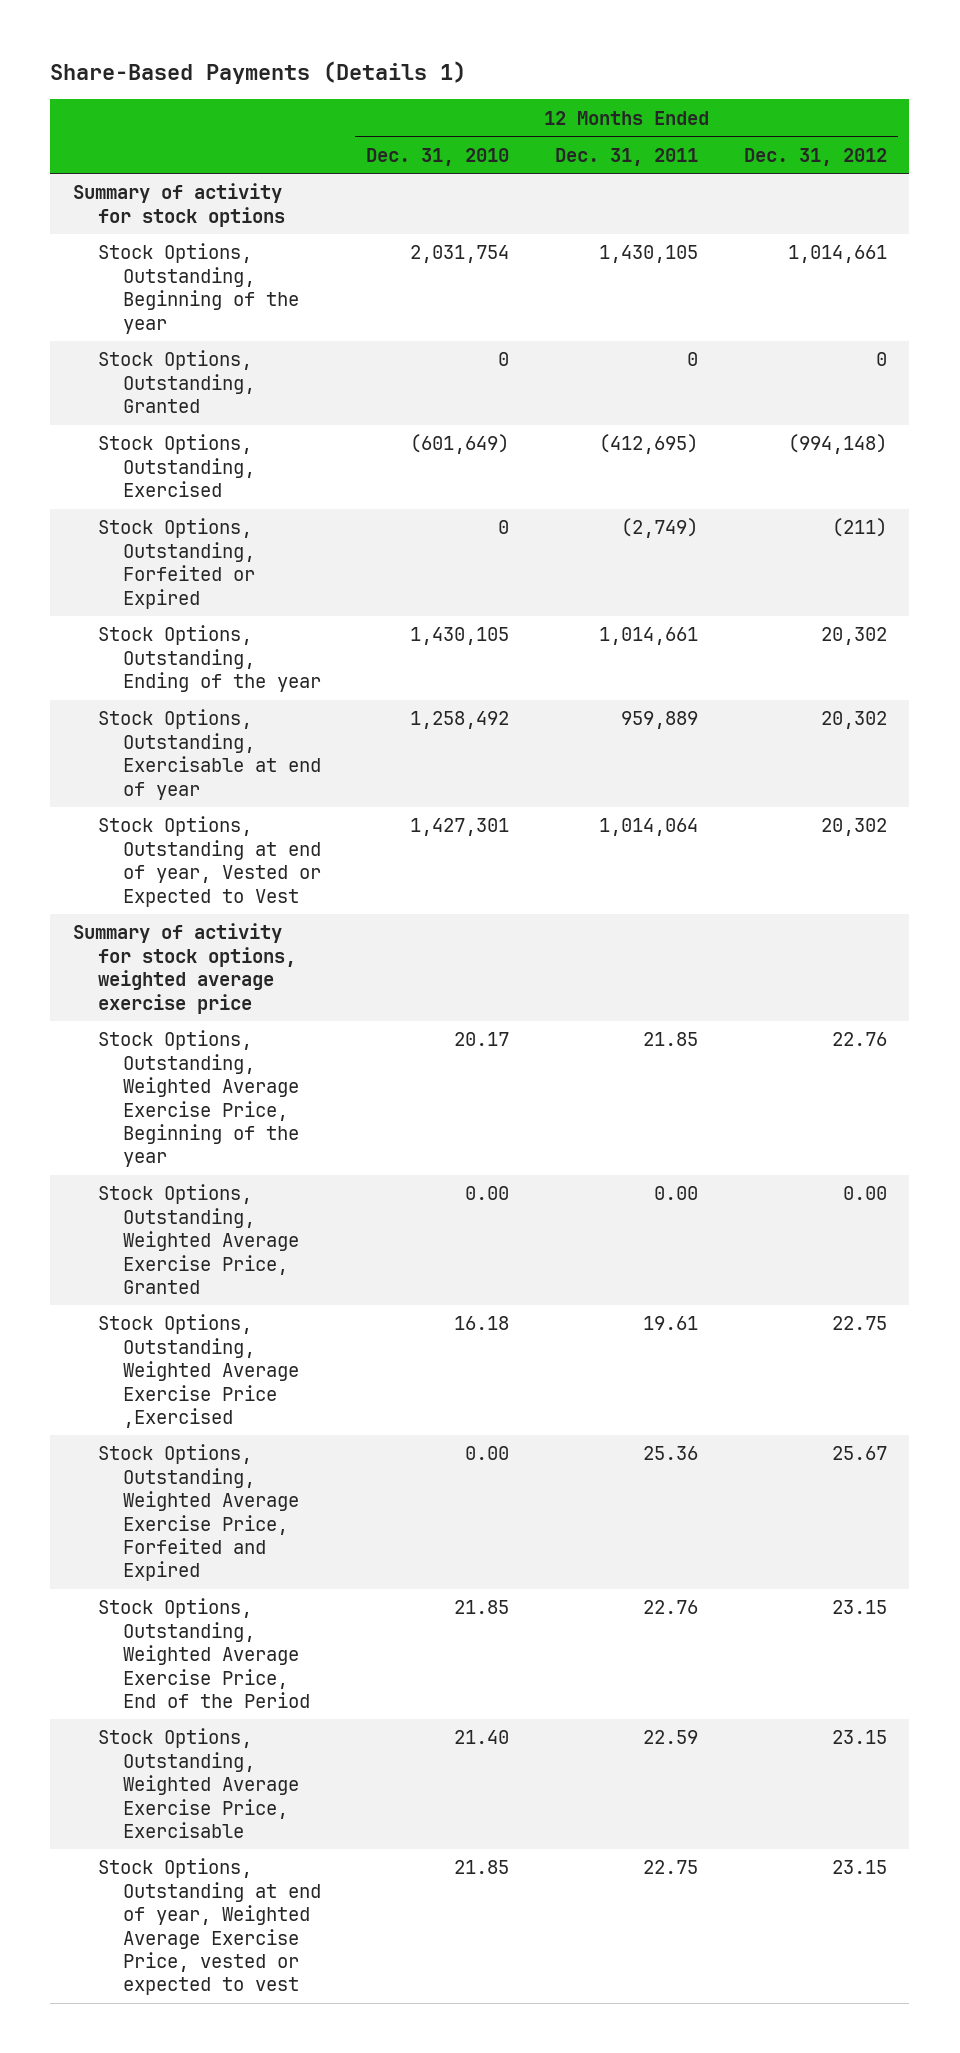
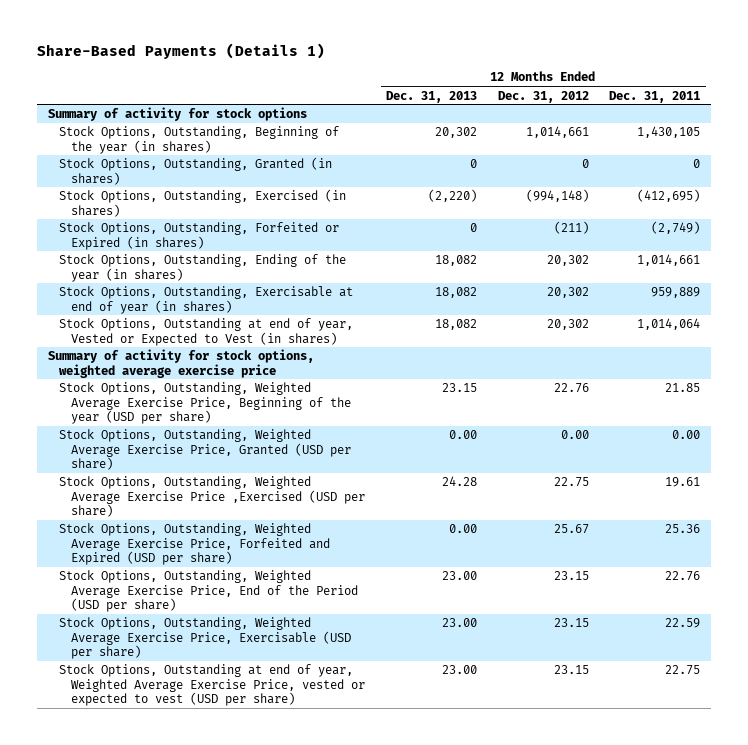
[366,147,510,166] Dec. 31, 2010 -> none
none -> [385,90,477,103] Dec. 31, 2013
[98,243,299,334] Stock Options, Outstanding, Beginning of the year -> [59,126,340,154] Stock Options, Outstanding, Beginning of the year (in shares)
[98,350,255,414] Stock Options, Outstanding, Granted -> [59,157,333,185] Stock Options, Outstanding, Granted (in shares)
[98,434,255,498] Stock Options, Outstanding, Exercised -> [59,189,347,217] Stock Options, Outstanding, Exercised (in shares)
[98,518,255,609] Stock Options, Outstanding, Forfeited or Expired -> [59,222,340,250] Stock Options, Outstanding, Forfeited or Expired (in shares)
[98,625,321,693] Stock Options, Outstanding, Ending of the year -> [59,254,347,282] Stock Options, Outstanding, Ending of the year (in shares)
[98,709,321,800] Stock Options, Outstanding, Exercisable at end of year -> [59,286,354,314] Stock Options, Outstanding, Exercisable at end of year (in shares)
[98,816,321,907] Stock Options, Outstanding at end of year, Vested or Expected to Vest -> [59,318,354,346] Stock Options, Outstanding at end of year, Vested or Expected to Vest (in shares)
[98,1030,299,1168] Stock Options, Outstanding, Weighted Average Exercise Price, Beginning of the year -> [59,382,352,425] Stock Options, Outstanding, Weighted Average Exercise Price, Beginning of the year (USD per share)
[98,1184,299,1294] Stock Options, Outstanding, Weighted Average Exercise Price, Granted -> [59,429,352,471] Stock Options, Outstanding, Weighted Average Exercise Price, Granted (USD per share)
[98,1314,299,1428] Stock Options, Outstanding, Weighted Average Exercise Price ,Exercised -> [59,476,366,518] Stock Options, Outstanding, Weighted Average Exercise Price ,Exercised (USD per share)
[98,1444,299,1582] Stock Options, Outstanding, Weighted Average Exercise Price, Forfeited and Expired -> [59,523,331,566] Stock Options, Outstanding, Weighted Average Exercise Price, Forfeited and Expired (USD per share)
[98,1598,310,1708] Stock Options, Outstanding, Weighted Average Exercise Price, End of the Period -> [59,570,359,613] Stock Options, Outstanding, Weighted Average Exercise Price, End of the Period (USD per share)
[98,1728,299,1838] Stock Options, Outstanding, Weighted Average Exercise Price, Exercisable -> [59,617,352,660] Stock Options, Outstanding, Weighted Average Exercise Price, Exercisable (USD per share)
[98,1858,321,1996] Stock Options, Outstanding at end of year, Weighted Average Exercise Price, vested or expected to vest -> [59,664,366,707] Stock Options, Outstanding at end of year, Weighted Average Exercise Price, vested or expected to vest (USD per share)

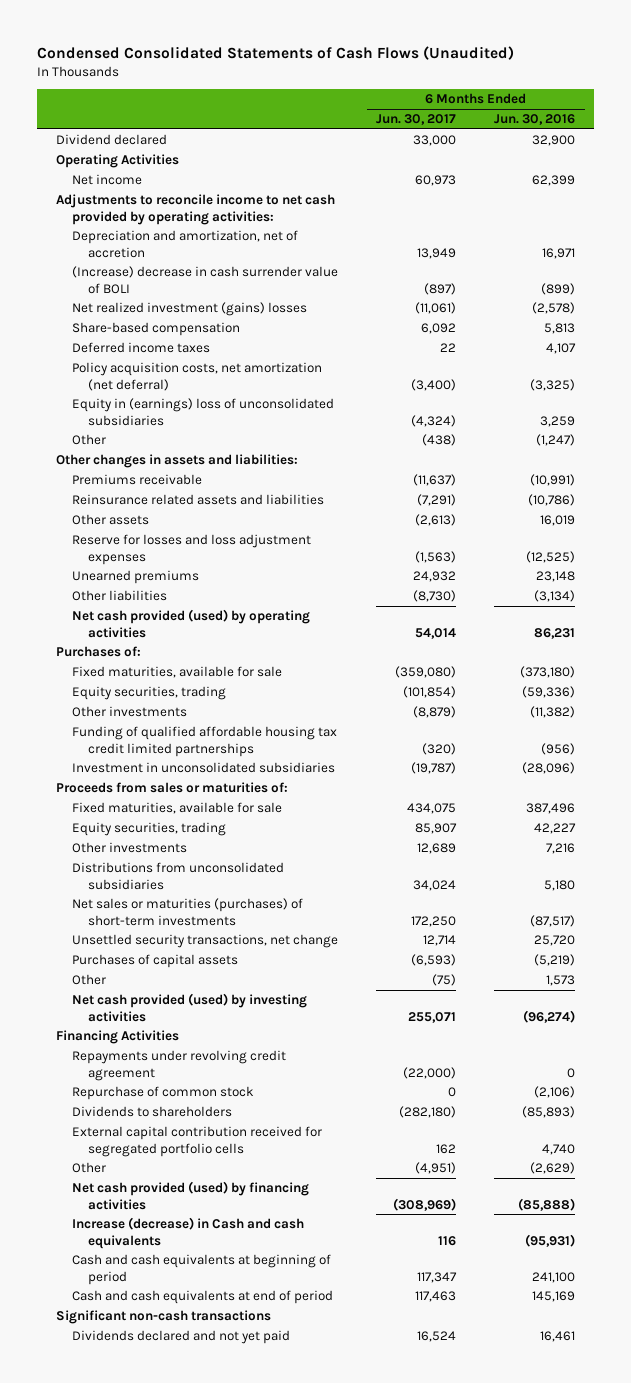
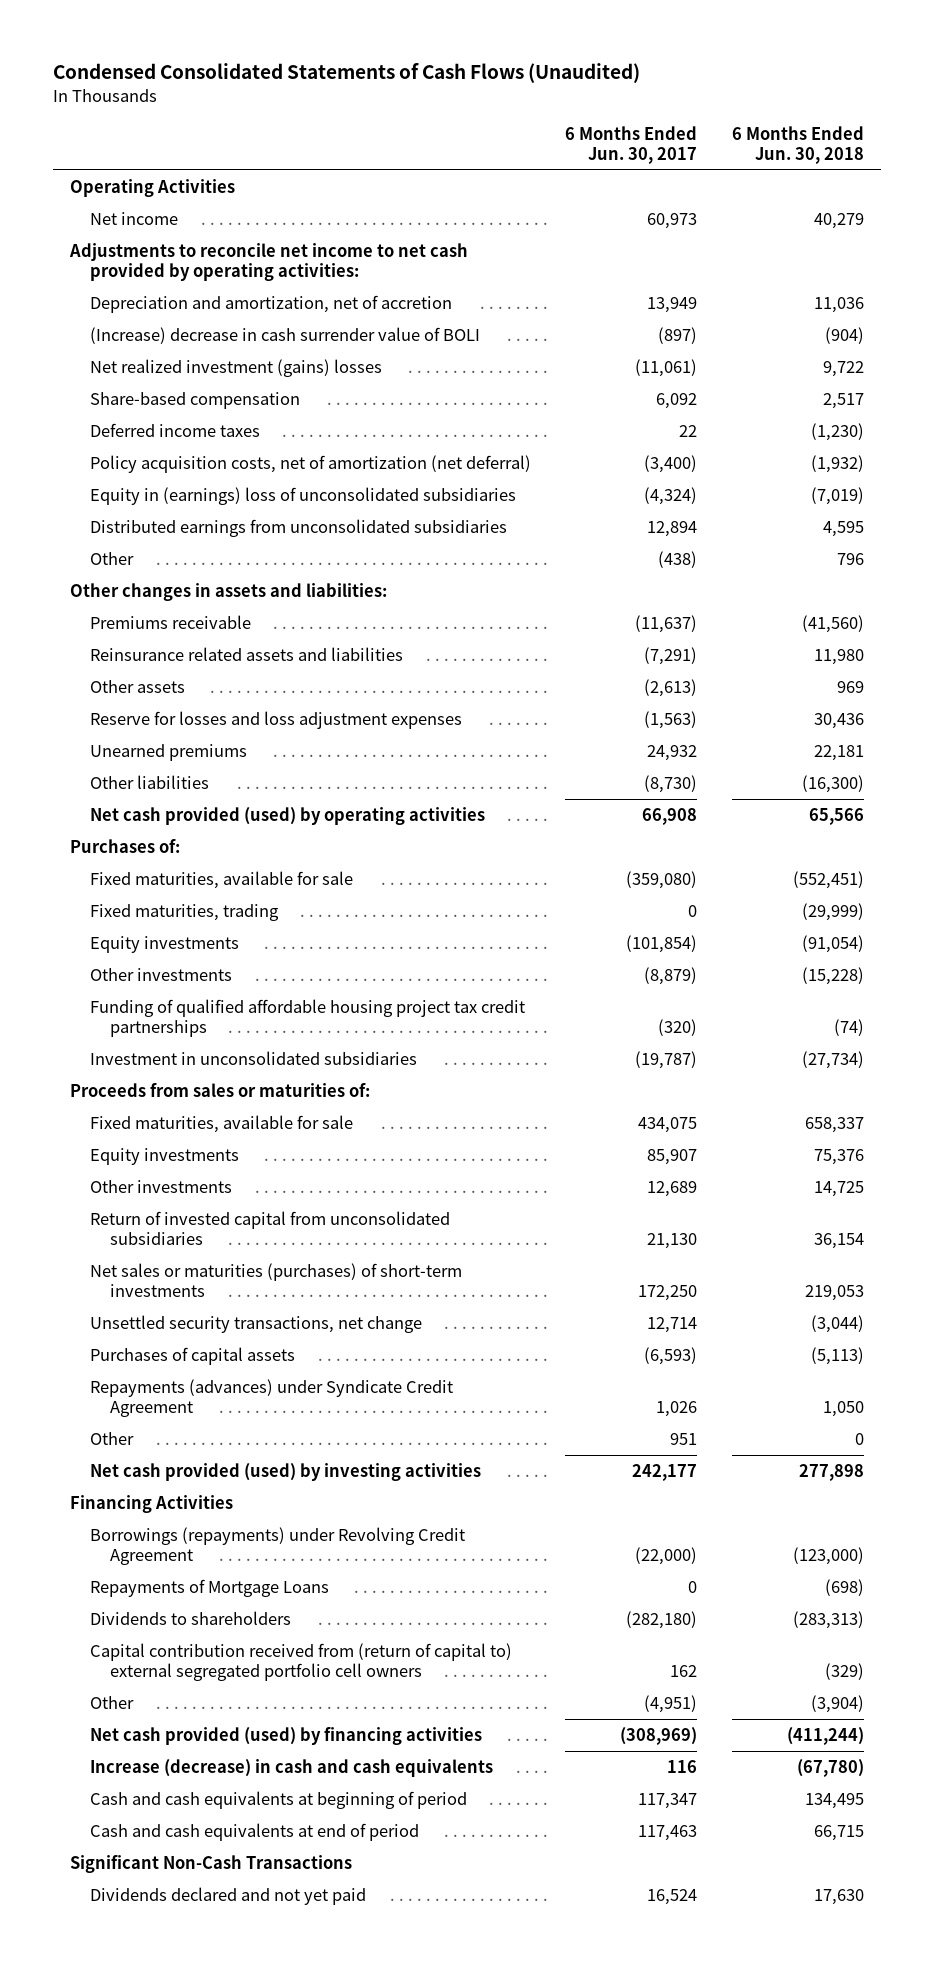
[494,114,576,126] Jun. 30, 2016 -> none
none -> [731,126,864,164] 6 Months Ended Jun. 30, 2018
[56,134,168,146] Dividend declared -> none
[56,194,336,225] Adjustments to reconcile income to net cash provided by operating activities: -> [69,243,469,281] Adjustments to reconcile net income to net cash provided by operating activities:
[71,362,322,391] Policy acquisition costs, net amortization (net deferral) -> [90,455,532,474] Policy acquisition costs, net of amortization (net deferral)
none -> [90,519,508,538] Distributed earnings from unconsolidated subsidiaries
[415,627,457,639] 54,014 -> [642,808,698,826] 66,908
[71,686,226,701] Equity securities, trading -> [90,904,280,922] Fixed maturities, trading
[403,686,457,699] (101,854) -> [688,905,698,918] 0
none -> [90,936,240,954] Equity investments
[71,726,337,757] Funding of qualified affordable housing tax credit limited partnerships -> [90,999,526,1037] Funding of qualified affordable housing project tax credit partnerships
[71,822,226,837] Equity securities, trading -> [90,1148,240,1166] Equity investments
[71,862,284,890] Distributions from unconsolidated subsidiaries -> none
none -> [90,1211,451,1245] Return of invested capital from unconsolidated subsidiaries
none -> [90,1379,454,1417] Repayments (advances) under Syndicate Credit Agreement
[432,974,457,987] (75) -> [670,1433,698,1446] 951
[408,1011,457,1023] 255,071 -> [632,1464,698,1482] 242,177
[71,1086,254,1101] Repurchase of common stock -> none
[71,1050,286,1081] Repayments under revolving credit agreement -> [90,1527,466,1565] Borrowings (repayments) under Revolving Credit Agreement
none -> [90,1579,330,1598] Repayments of Mortgage Loans
[71,1126,322,1157] External capital contribution received for segregated portfolio cells -> [90,1643,513,1681] Capital contribution received from (return of capital to) external segregated portfolio cell owners
[71,1217,304,1249] Increase (decrease) in Cash and cash equivalents -> [90,1759,494,1778] Increase (decrease) in cash and cash equivalents
[56,1310,272,1325] Significant non-cash transactions -> [70,1855,353,1874] Significant Non-Cash Transactions

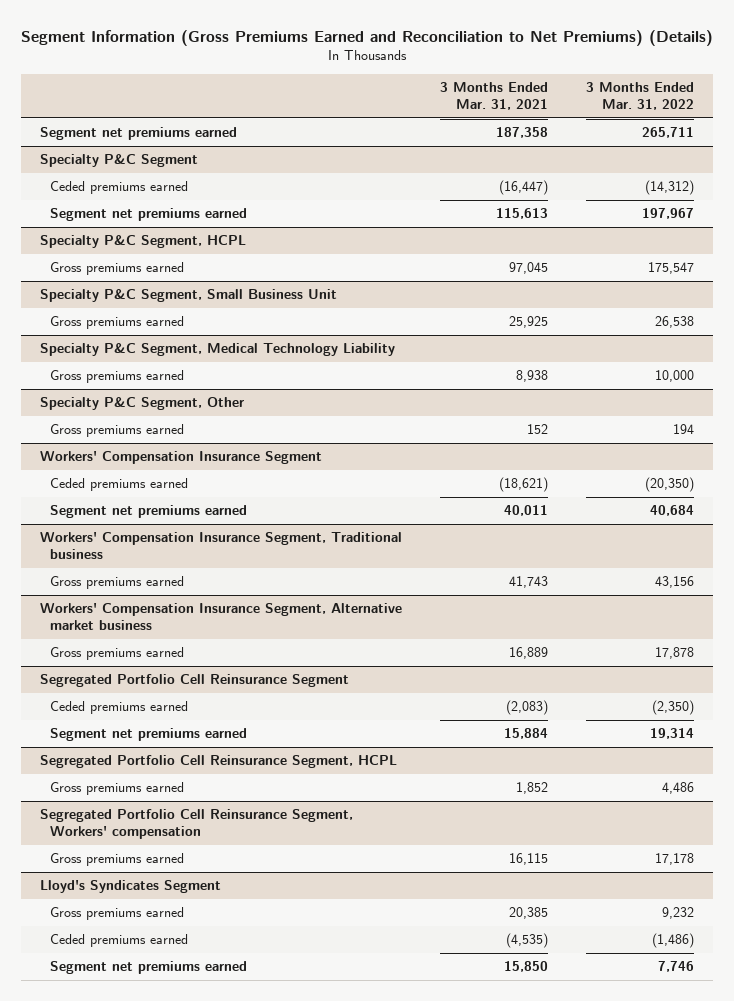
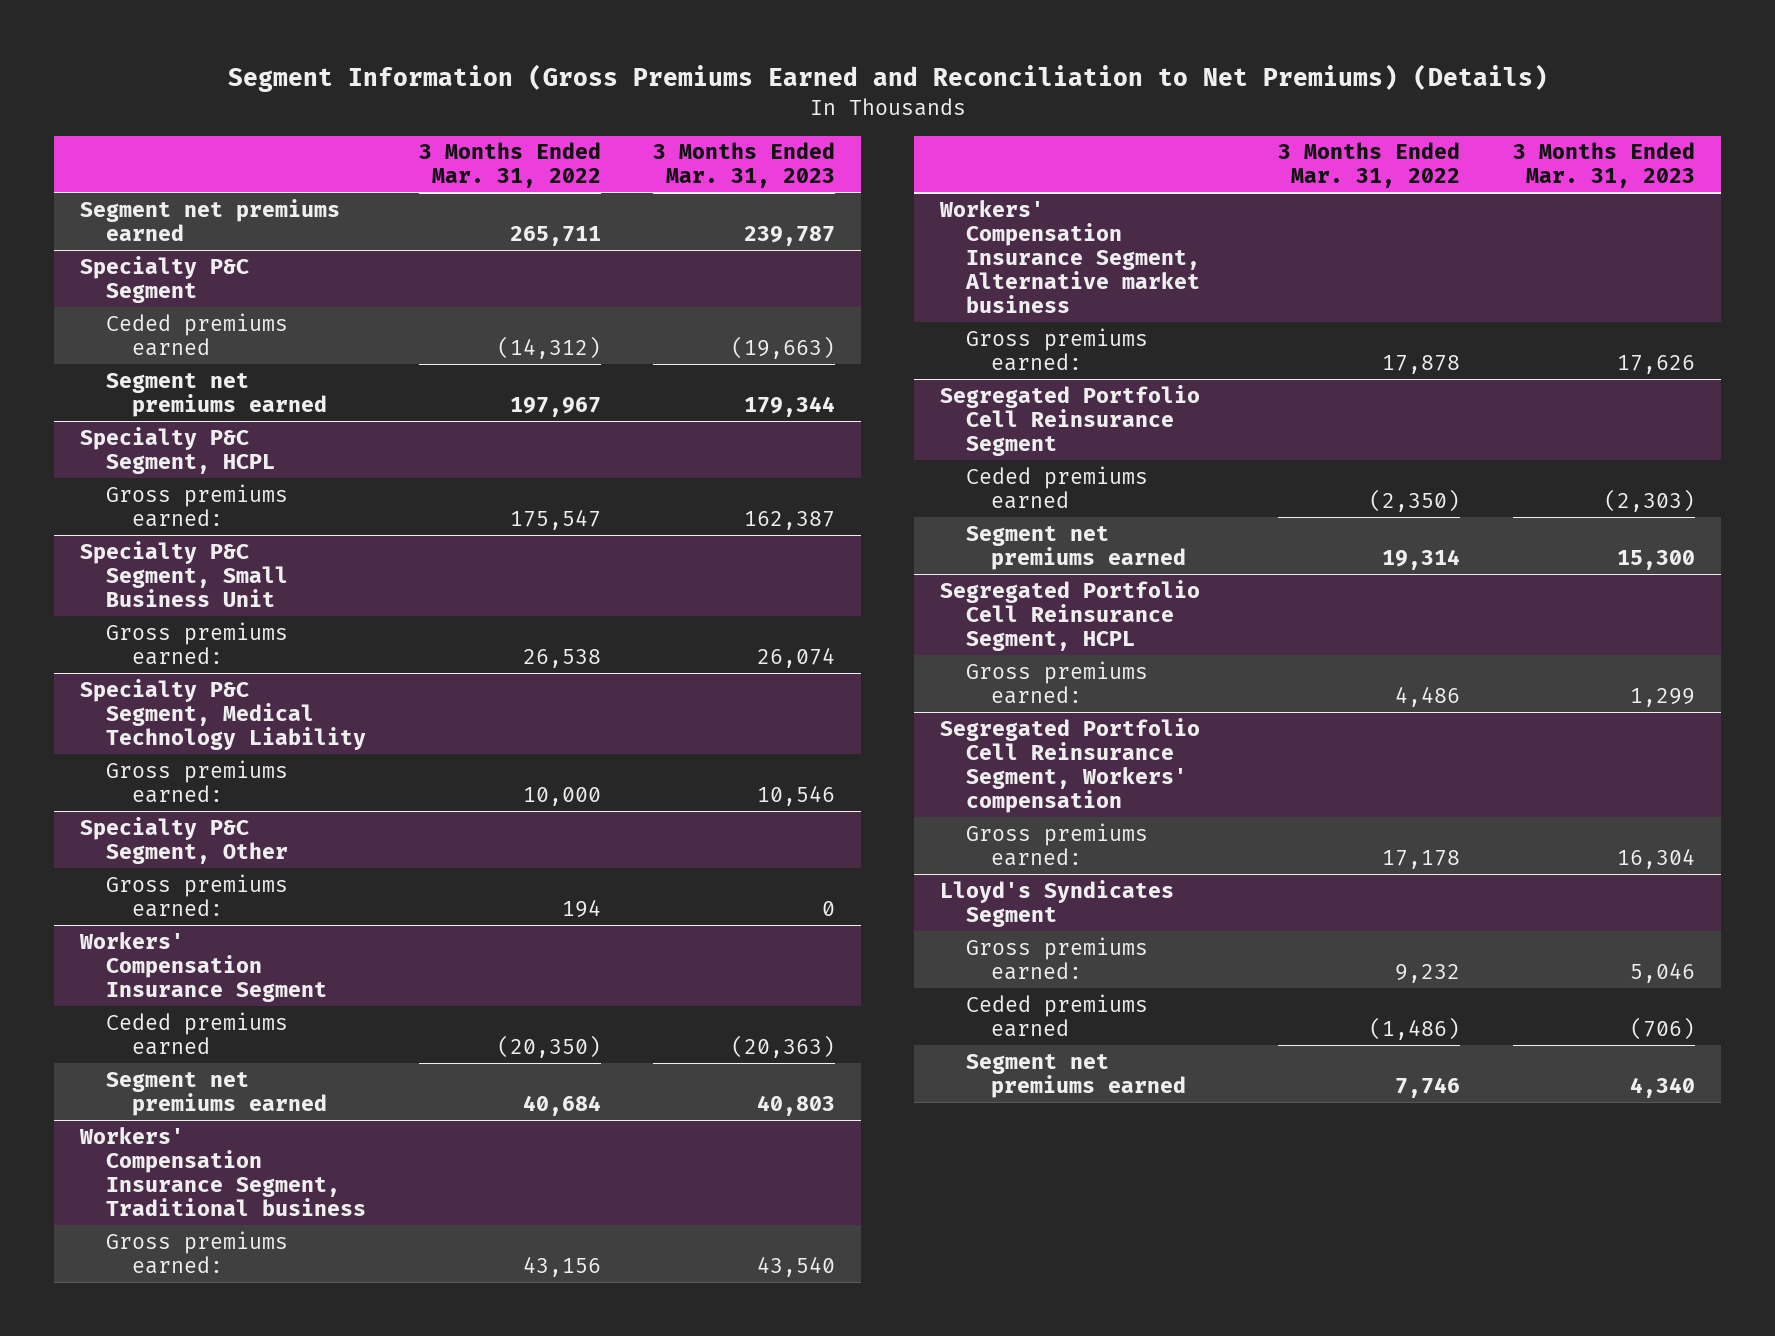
[440,82,549,111] 3 Months Ended Mar. 31, 2021 -> none
none -> [653,142,836,189] 3 Months Ended Mar. 31, 2023
[50,262,185,276] Gross premiums earned -> [105,483,288,527] Gross premiums earned:
[50,316,185,330] Gross premiums earned -> [105,621,288,665] Gross premiums earned:
[50,370,185,384] Gross premiums earned -> [105,759,288,803] Gross premiums earned:
[50,424,185,438] Gross premiums earned -> [105,873,288,917] Gross premiums earned:
[50,576,185,590] Gross premiums earned -> [105,1230,288,1274] Gross premiums earned:
[50,647,185,661] Gross premiums earned -> [965,327,1148,371] Gross premiums earned:
[50,782,185,796] Gross premiums earned -> [965,660,1148,704] Gross premiums earned:
[50,853,185,867] Gross premiums earned -> [965,822,1148,866] Gross premiums earned:
[50,907,185,921] Gross premiums earned -> [965,936,1148,980] Gross premiums earned:

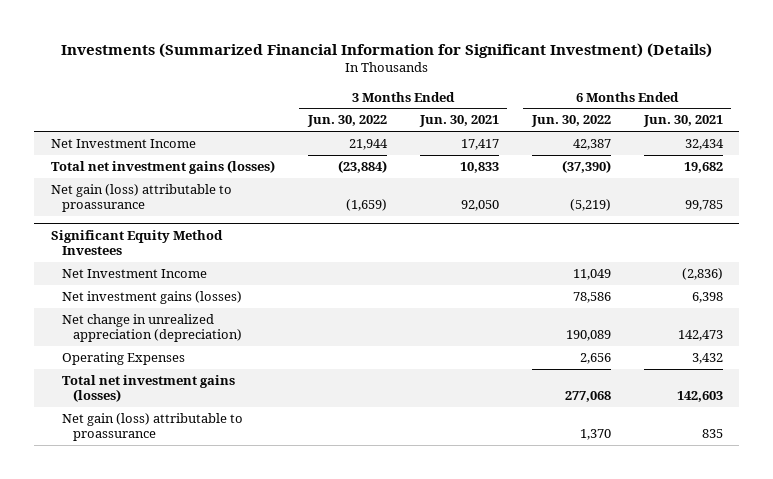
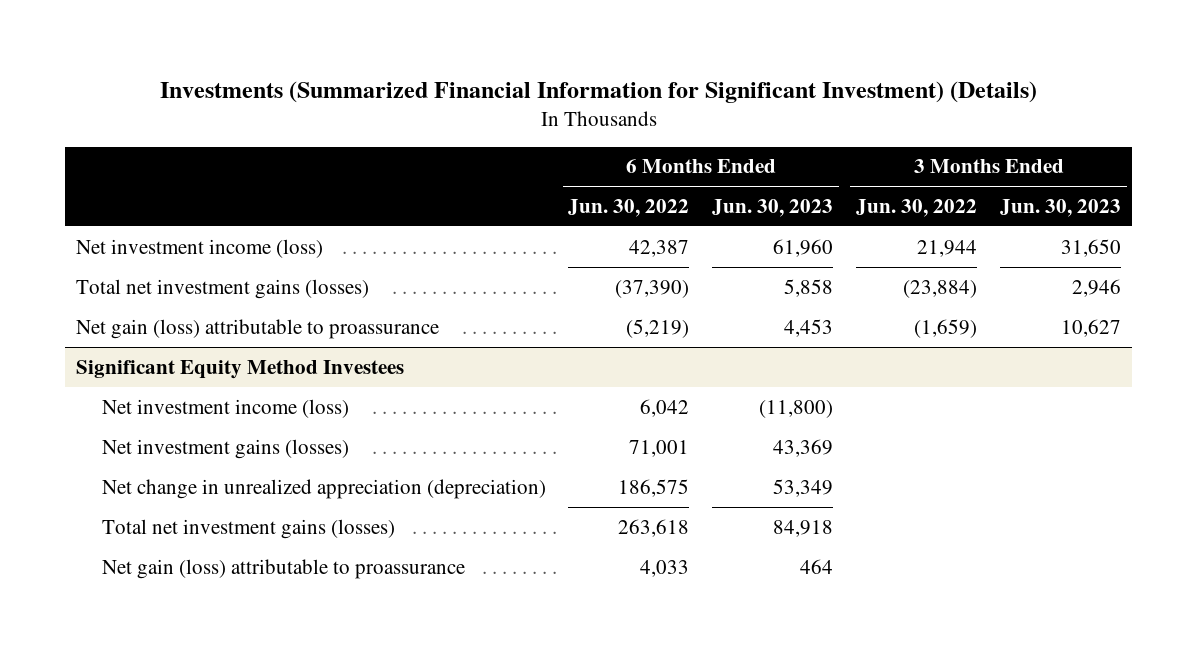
[418,115,499,128] Jun. 30, 2021 -> none
[642,115,723,128] Jun. 30, 2021 -> none
none -> [712,199,834,218] Jun. 30, 2023
none -> [999,199,1121,218] Jun. 30, 2023
[50,139,196,149] Net Investment Income -> [76,238,324,258] Net investment income (loss)
[61,352,185,366] Operating Expenses -> none
[61,269,207,279] Net Investment Income -> [101,398,349,418] Net investment income (loss)
[572,269,611,281] 11,049 -> [640,398,690,417] 6,042
[572,292,611,304] 78,586 -> [629,439,690,457] 71,001
[565,330,611,342] 190,089 -> [618,478,690,497] 186,575
[564,391,611,403] 277,068 -> [618,518,690,537] 263,618
[579,429,611,441] 1,370 -> [640,559,690,577] 4,033

